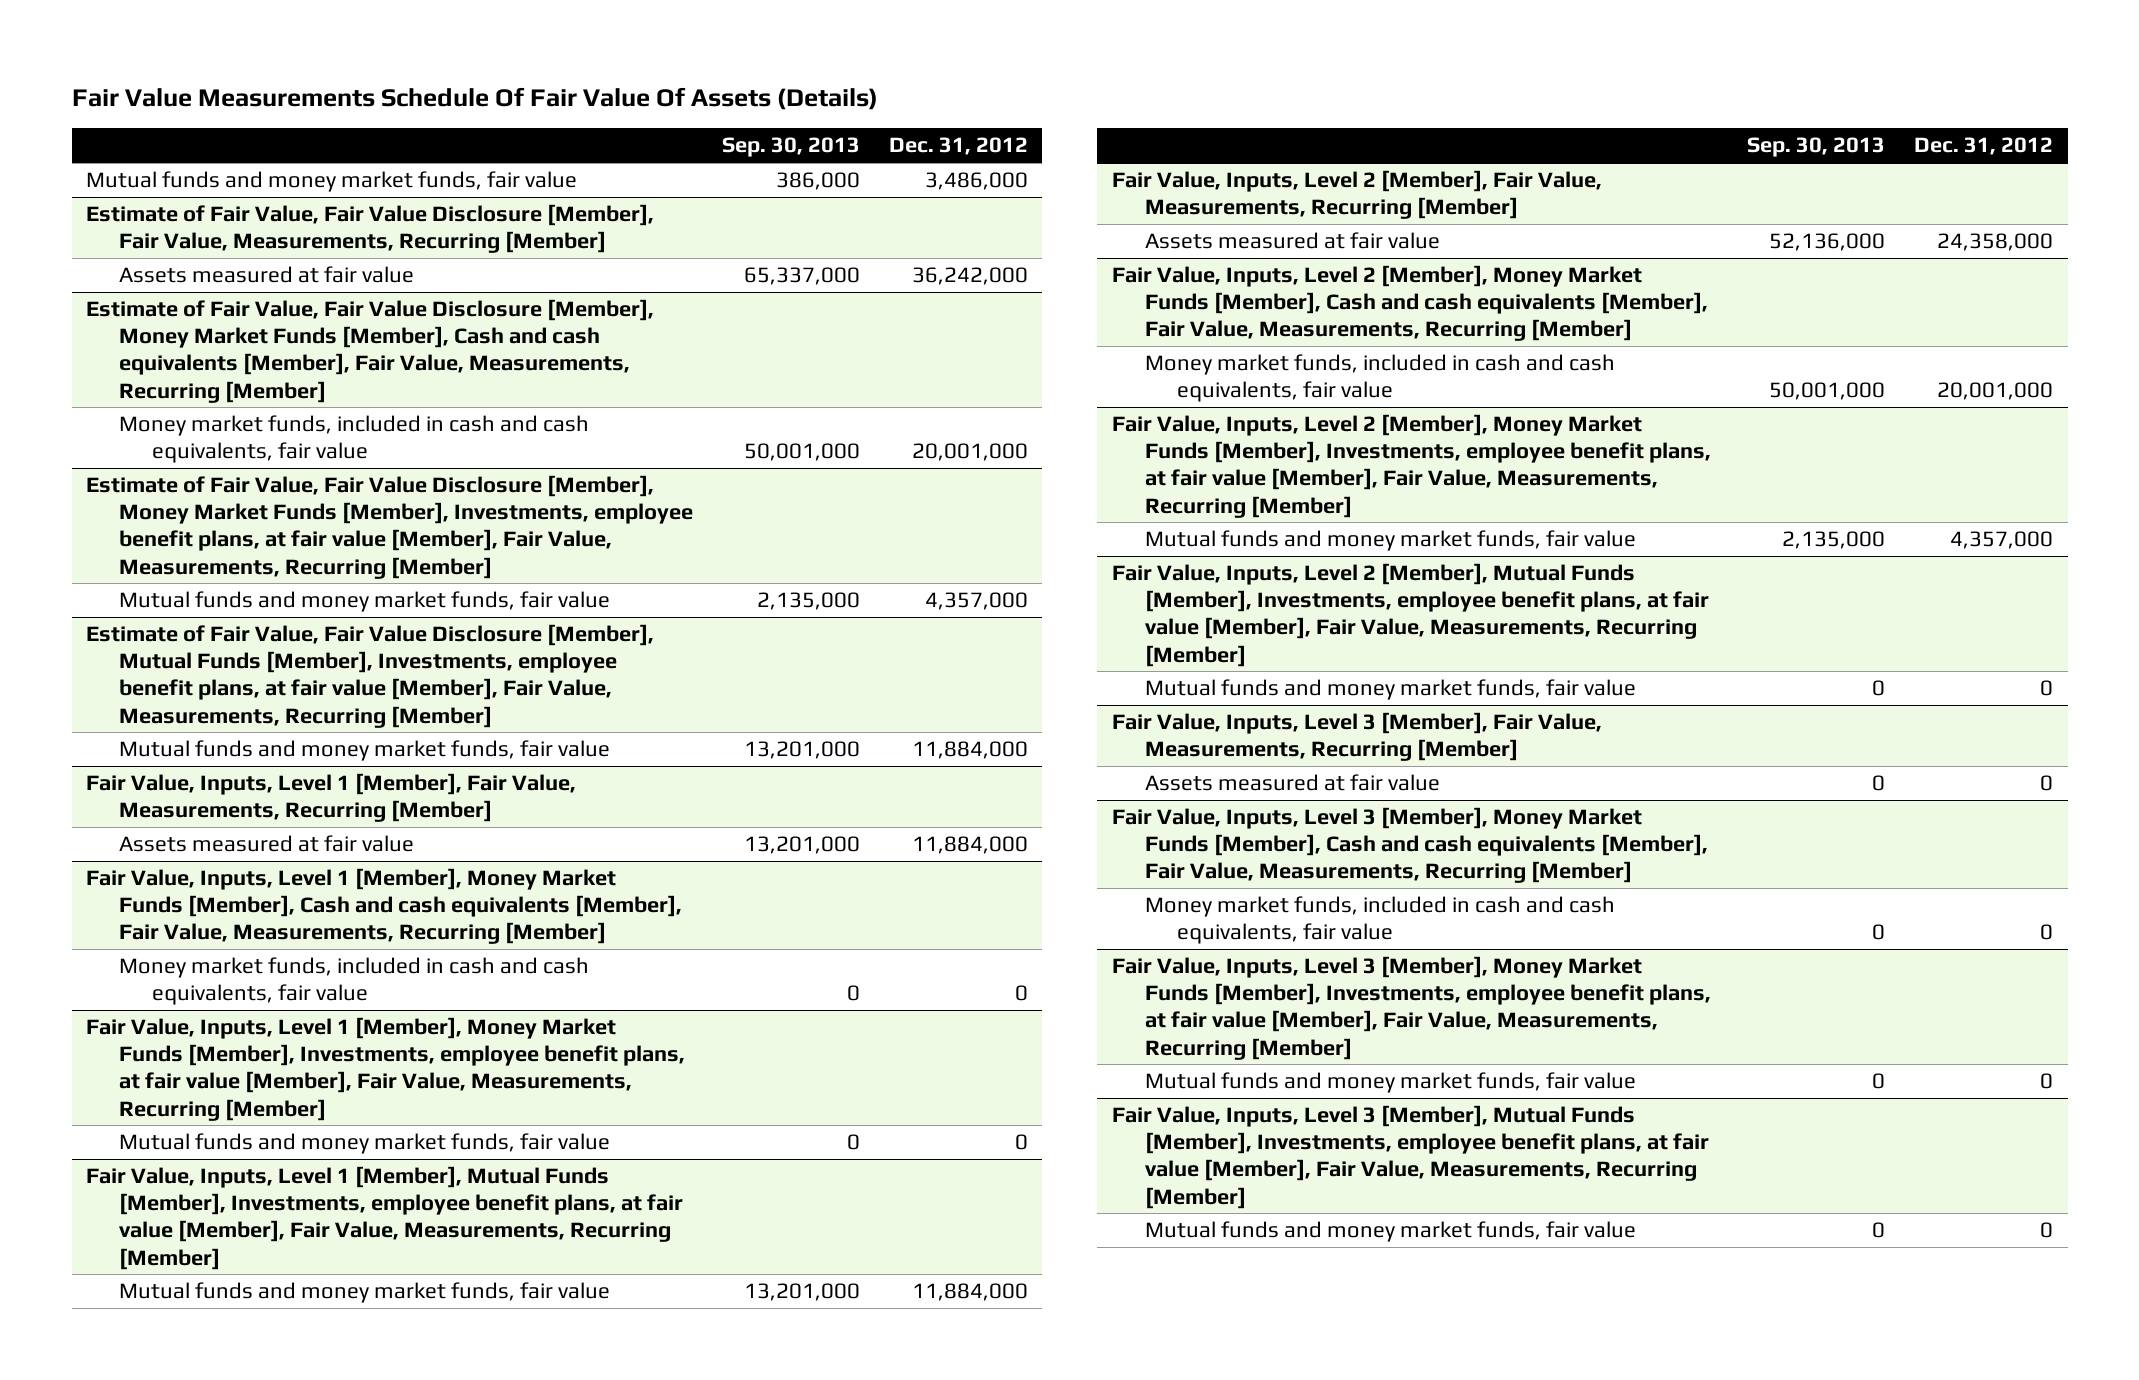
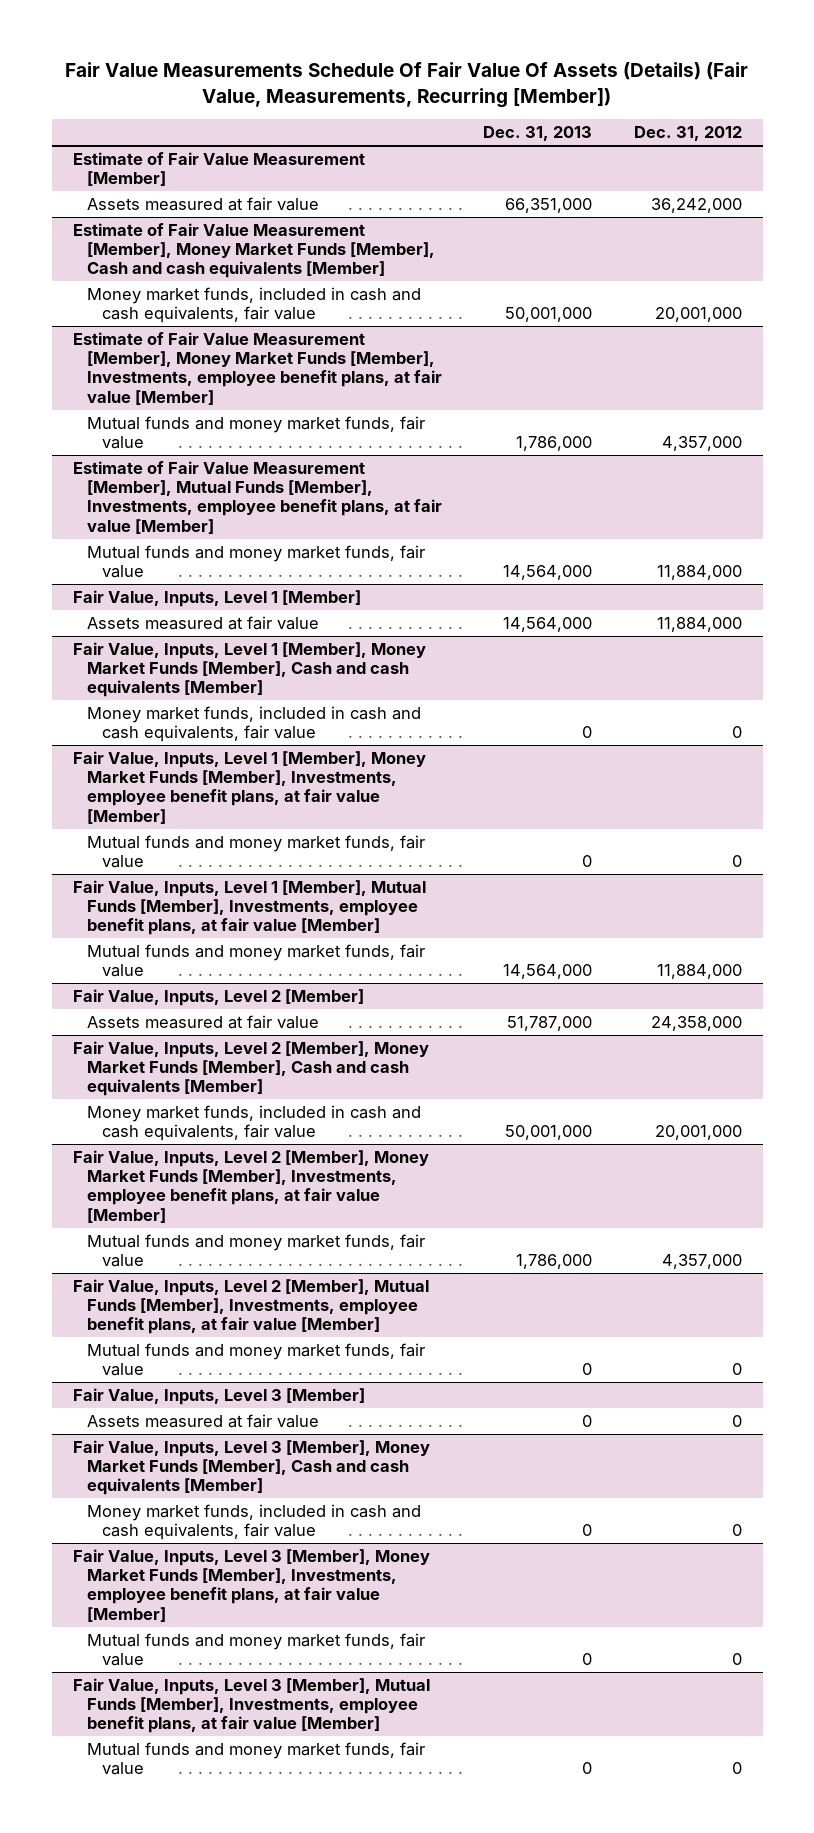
[71,87,878,111] Fair Value Measurements Schedule Of Fair Value Of Assets (Details) -> [65,62,749,108] Fair Value Measurements Schedule Of Fair Value Of Assets (Details) (Fair Value, Measurements, Recurring [Member])
[721,137,860,158] Sep. 30, 2013 -> none
none -> [483,126,593,142] Dec. 31, 2013
[86,171,578,193] Mutual funds and money market funds, fair value -> none
[86,204,655,254] Estimate of Fair Value, Fair Value Disclosure [Member], Fair Value, Measurements, Recurring [Member] -> [72,151,365,187] Estimate of Fair Value Measurement [Member]
[86,299,655,403] Estimate of Fair Value, Fair Value Disclosure [Member], Money Market Funds [Member], Cash and cash equivalents [Member], Fair Value, Measurements, Recurring [Member] -> [72,222,436,279] Estimate of Fair Value Measurement [Member], Money Market Funds [Member], Cash and cash equivalents [Member]
[86,475,694,579] Estimate of Fair Value, Fair Value Disclosure [Member], Money Market Funds [Member], Investments, employee benefit plans, at fair value [Member], Fair Value, Measurements, Recurring [Member] -> [72,331,443,405] Estimate of Fair Value Measurement [Member], Money Market Funds [Member], Investments, employee benefit plans, at fair value [Member]
[86,624,655,728] Estimate of Fair Value, Fair Value Disclosure [Member], Mutual Funds [Member], Investments, employee benefit plans, at fair value [Member], Fair Value, Measurements, Recurring [Member] -> [72,460,443,534] Estimate of Fair Value Measurement [Member], Mutual Funds [Member], Investments, employee benefit plans, at fair value [Member]
[86,773,577,823] Fair Value, Inputs, Level 1 [Member], Fair Value, Measurements, Recurring [Member] -> [72,589,361,607] Fair Value, Inputs, Level 1 [Member]
[86,868,683,945] Fair Value, Inputs, Level 1 [Member], Money Market Funds [Member], Cash and cash equivalents [Member], Fair Value, Measurements, Recurring [Member] -> [72,641,426,698] Fair Value, Inputs, Level 1 [Member], Money Market Funds [Member], Cash and cash equivalents [Member]
[86,1017,686,1121] Fair Value, Inputs, Level 1 [Member], Money Market Funds [Member], Investments, employee benefit plans, at fair value [Member], Fair Value, Measurements, Recurring [Member] -> [72,750,426,824] Fair Value, Inputs, Level 1 [Member], Money Market Funds [Member], Investments, employee benefit plans, at fair value [Member]
[86,1166,684,1270] Fair Value, Inputs, Level 1 [Member], Mutual Funds [Member], Investments, employee benefit plans, at fair value [Member], Fair Value, Measurements, Recurring [Member] -> [72,879,426,936] Fair Value, Inputs, Level 1 [Member], Mutual Funds [Member], Investments, employee benefit plans, at fair value [Member]
[1111,170,1602,220] Fair Value, Inputs, Level 2 [Member], Fair Value, Measurements, Recurring [Member] -> [72,988,364,1006] Fair Value, Inputs, Level 2 [Member]
[1111,265,1708,342] Fair Value, Inputs, Level 2 [Member], Money Market Funds [Member], Cash and cash equivalents [Member], Fair Value, Measurements, Recurring [Member] -> [72,1040,429,1097] Fair Value, Inputs, Level 2 [Member], Money Market Funds [Member], Cash and cash equivalents [Member]
[1111,414,1711,518] Fair Value, Inputs, Level 2 [Member], Money Market Funds [Member], Investments, employee benefit plans, at fair value [Member], Fair Value, Measurements, Recurring [Member] -> [72,1149,429,1223] Fair Value, Inputs, Level 2 [Member], Money Market Funds [Member], Investments, employee benefit plans, at fair value [Member]
[1111,563,1709,667] Fair Value, Inputs, Level 2 [Member], Mutual Funds [Member], Investments, employee benefit plans, at fair value [Member], Fair Value, Measurements, Recurring [Member] -> [72,1278,429,1335] Fair Value, Inputs, Level 2 [Member], Mutual Funds [Member], Investments, employee benefit plans, at fair value [Member]
[1111,712,1602,762] Fair Value, Inputs, Level 3 [Member], Fair Value, Measurements, Recurring [Member] -> [72,1387,365,1405] Fair Value, Inputs, Level 3 [Member]
[1111,807,1708,884] Fair Value, Inputs, Level 3 [Member], Money Market Funds [Member], Cash and cash equivalents [Member], Fair Value, Measurements, Recurring [Member] -> [72,1439,430,1496] Fair Value, Inputs, Level 3 [Member], Money Market Funds [Member], Cash and cash equivalents [Member]
[1111,956,1711,1060] Fair Value, Inputs, Level 3 [Member], Money Market Funds [Member], Investments, employee benefit plans, at fair value [Member], Fair Value, Measurements, Recurring [Member] -> [72,1548,430,1622] Fair Value, Inputs, Level 3 [Member], Money Market Funds [Member], Investments, employee benefit plans, at fair value [Member]
[1111,1105,1709,1209] Fair Value, Inputs, Level 3 [Member], Mutual Funds [Member], Investments, employee benefit plans, at fair value [Member], Fair Value, Measurements, Recurring [Member] -> [72,1677,430,1734] Fair Value, Inputs, Level 3 [Member], Mutual Funds [Member], Investments, employee benefit plans, at fair value [Member]

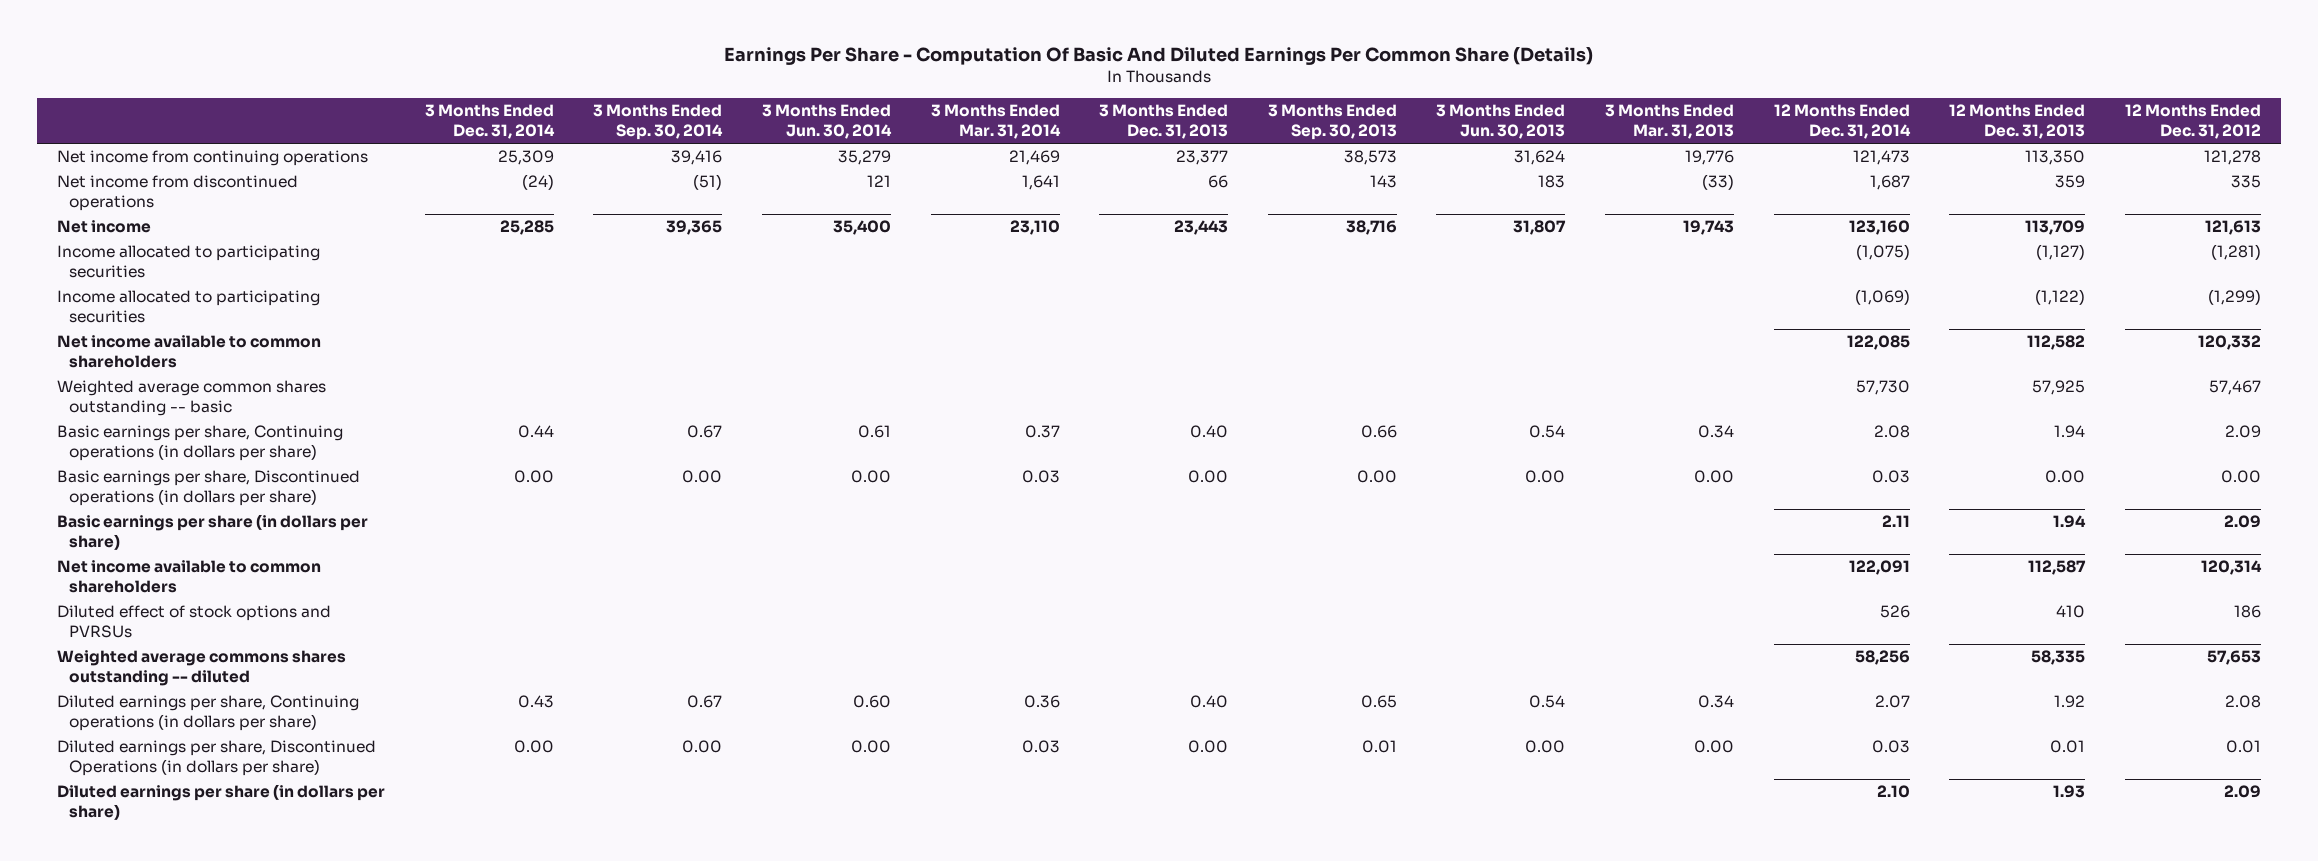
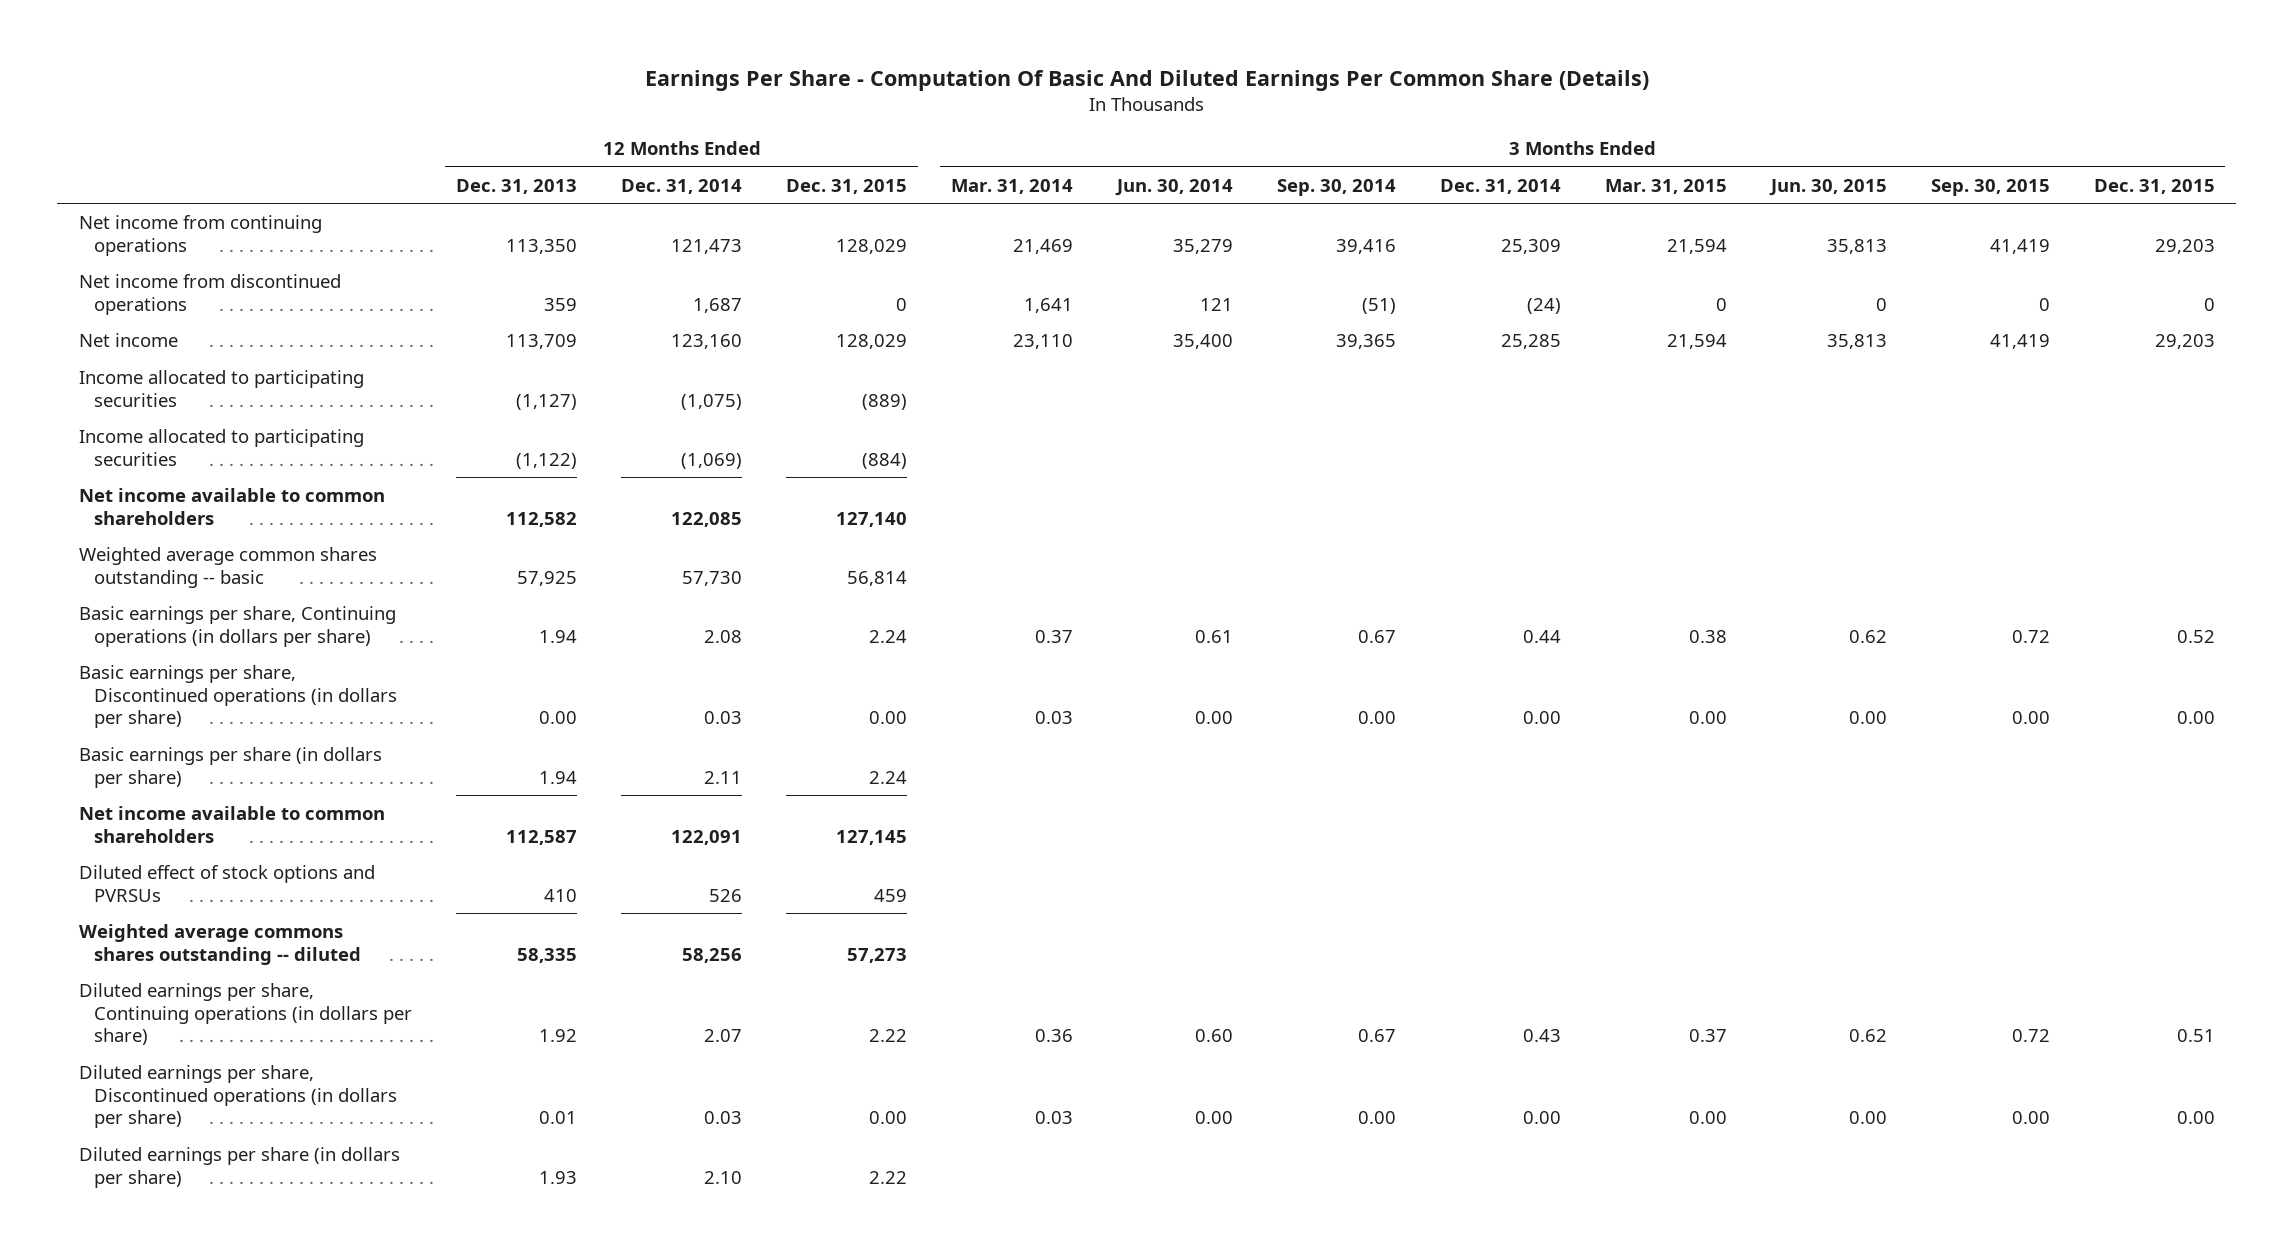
[1099,104,1229,140] 3 Months Ended Dec. 31, 2013 -> none
[1267,104,1397,141] 3 Months Ended Sep. 30, 2013 -> none
[1436,104,1566,140] 3 Months Ended Jun. 30, 2013 -> none
[1605,104,1735,140] 3 Months Ended Mar. 31, 2013 -> none
[2125,104,2262,140] 12 Months Ended Dec. 31, 2012 -> none
none -> [785,178,907,194] Dec. 31, 2015
none -> [1604,178,1727,194] Mar. 31, 2015
none -> [1768,178,1887,196] Jun. 30, 2015
none -> [1930,178,2050,196] Sep. 30, 2015
none -> [2093,178,2215,194] Dec. 31, 2015
[56,740,376,777] Diluted earnings per share, Discontinued Operations (in dollars per share) -> [79,1065,398,1129] Diluted earnings per share, Discontinued operations (in dollars per share)

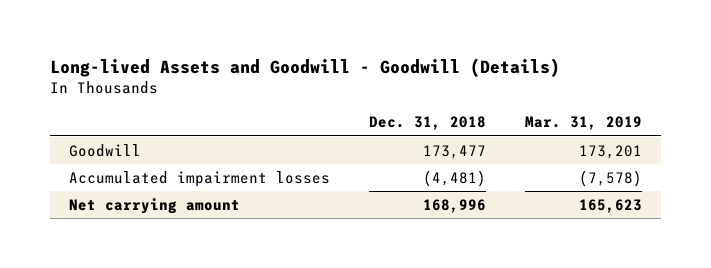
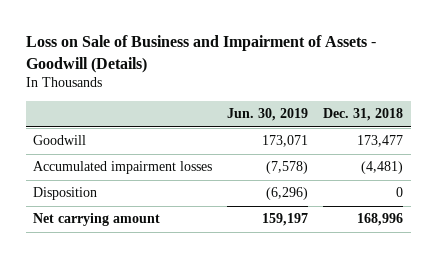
[49,58,560,78] Long-lived Assets and Goodwill - Goodwill (Details) -> [25,35,376,73] Loss on Sale of Business and Impairment of Assets - Goodwill (Details)
[524,116,642,131] Mar. 31, 2019 -> none
none -> [227,108,309,122] Jun. 30, 2019
none -> [33,187,98,201] Disposition

